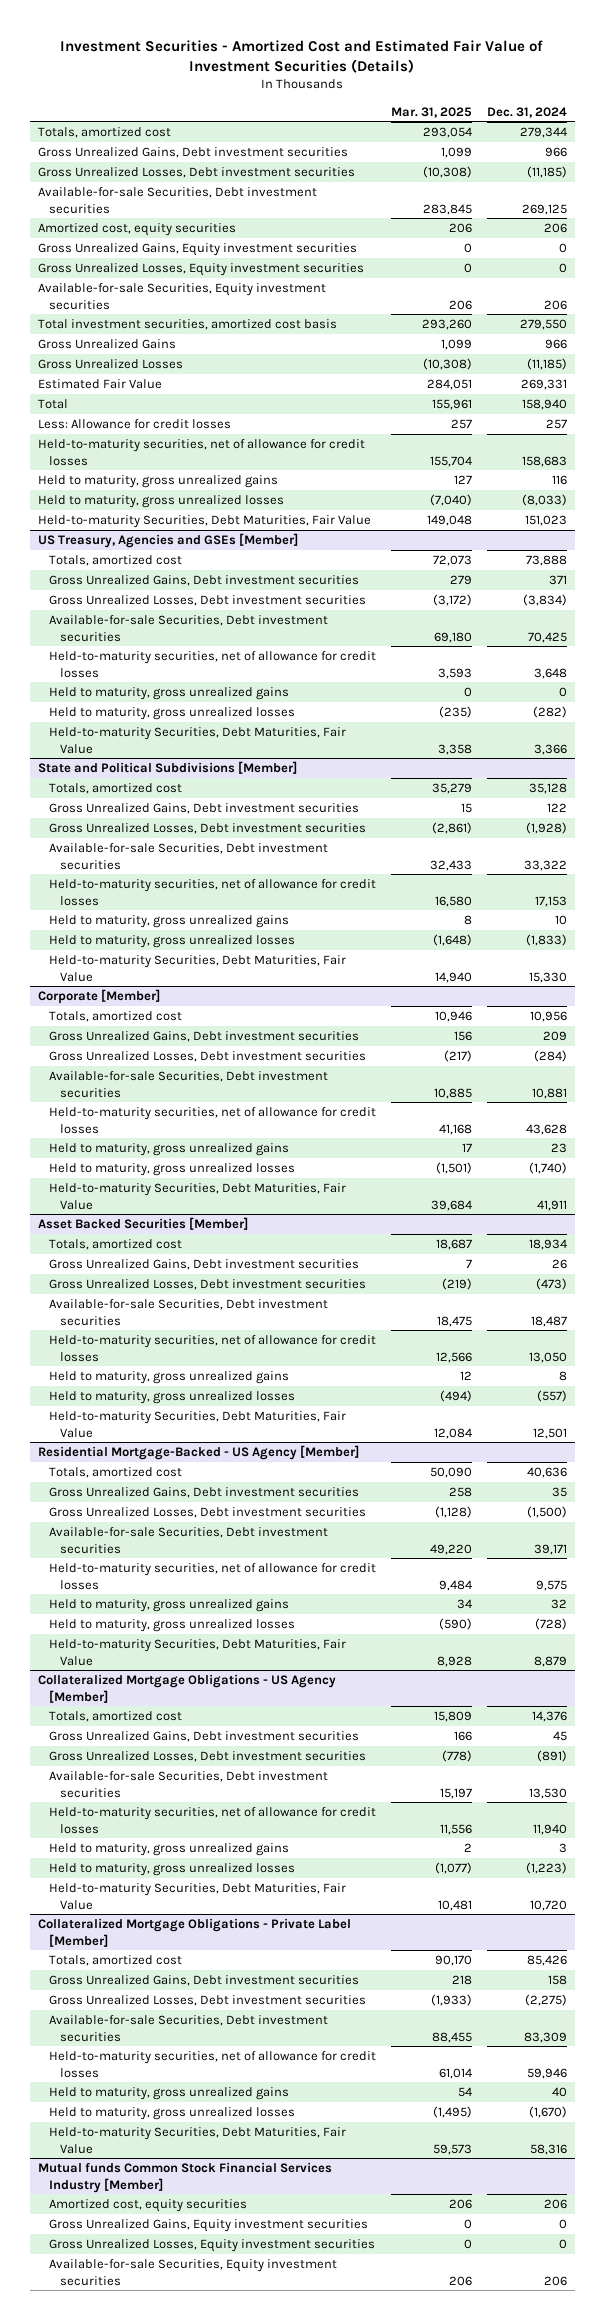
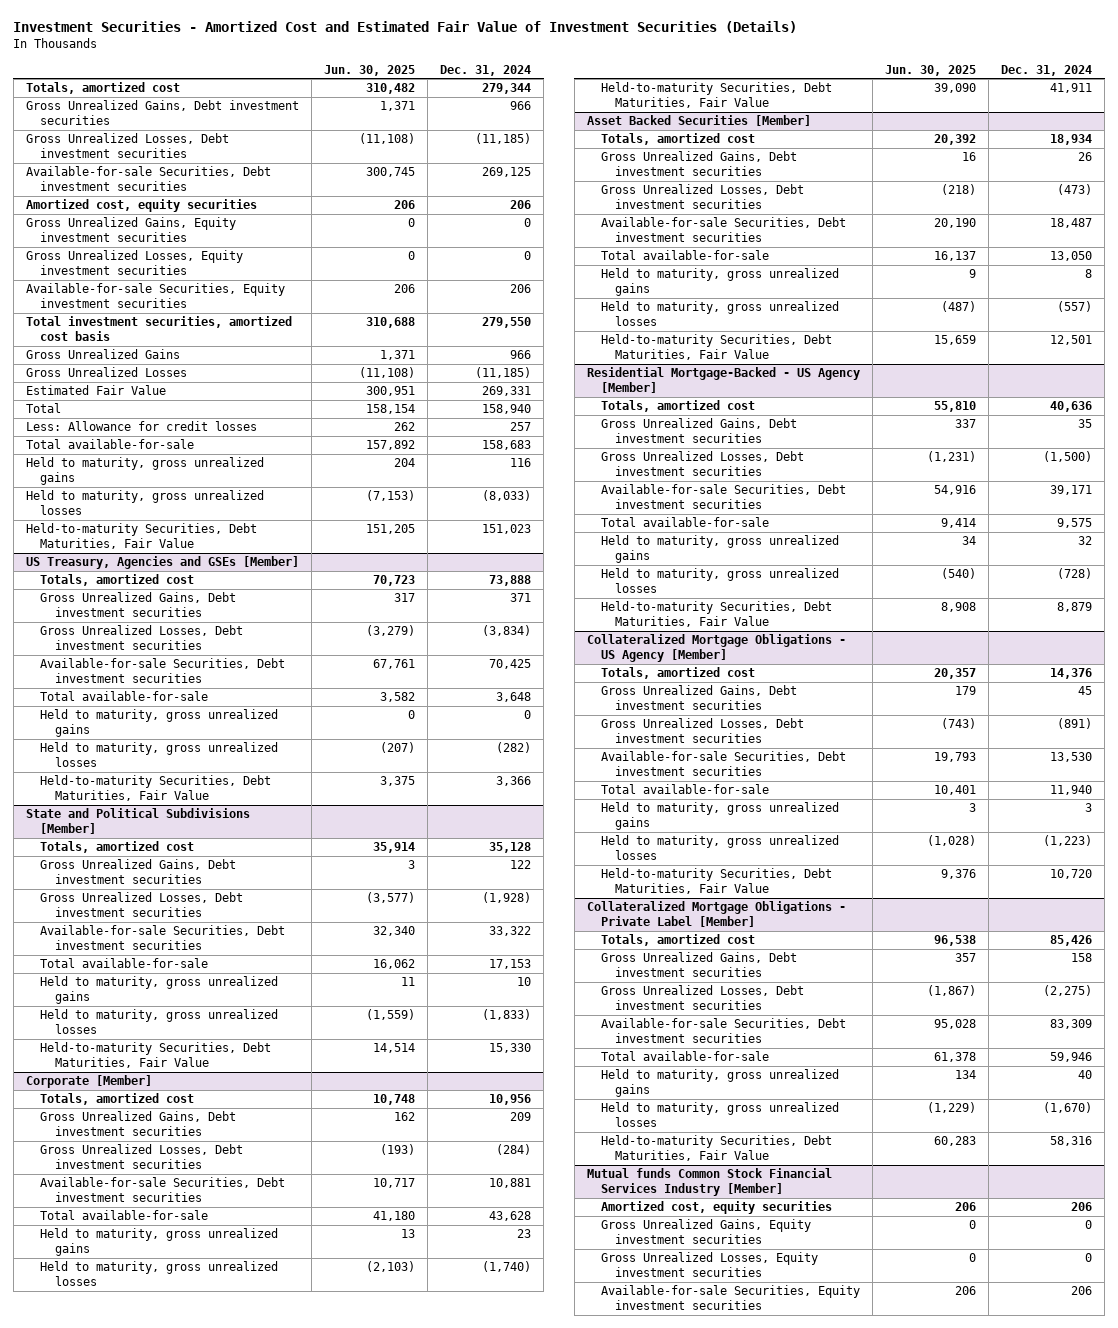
[391,106,473,118] Mar. 31, 2025 -> none
none -> [324,64,416,76] Jun. 30, 2025
[37,438,365,466] Held-to-maturity securities, net of allowance for credit losses -> [25,439,194,450] Total available-for-sale
[49,650,377,678] Held-to-maturity securities, net of allowance for credit losses -> [40,691,209,702] Total available-for-sale
[49,878,377,906] Held-to-maturity securities, net of allowance for credit losses -> [40,958,209,969] Total available-for-sale
[49,1106,377,1134] Held-to-maturity securities, net of allowance for credit losses -> [40,1210,209,1221] Total available-for-sale
[49,1334,377,1362] Held-to-maturity securities, net of allowance for credit losses -> [600,250,769,261] Total available-for-sale
[49,1562,377,1590] Held-to-maturity securities, net of allowance for credit losses -> [600,517,769,528] Total available-for-sale
[49,1806,377,1834] Held-to-maturity securities, net of allowance for credit losses -> [600,784,769,795] Total available-for-sale
[49,2050,377,2078] Held-to-maturity securities, net of allowance for credit losses -> [600,1051,769,1062] Total available-for-sale

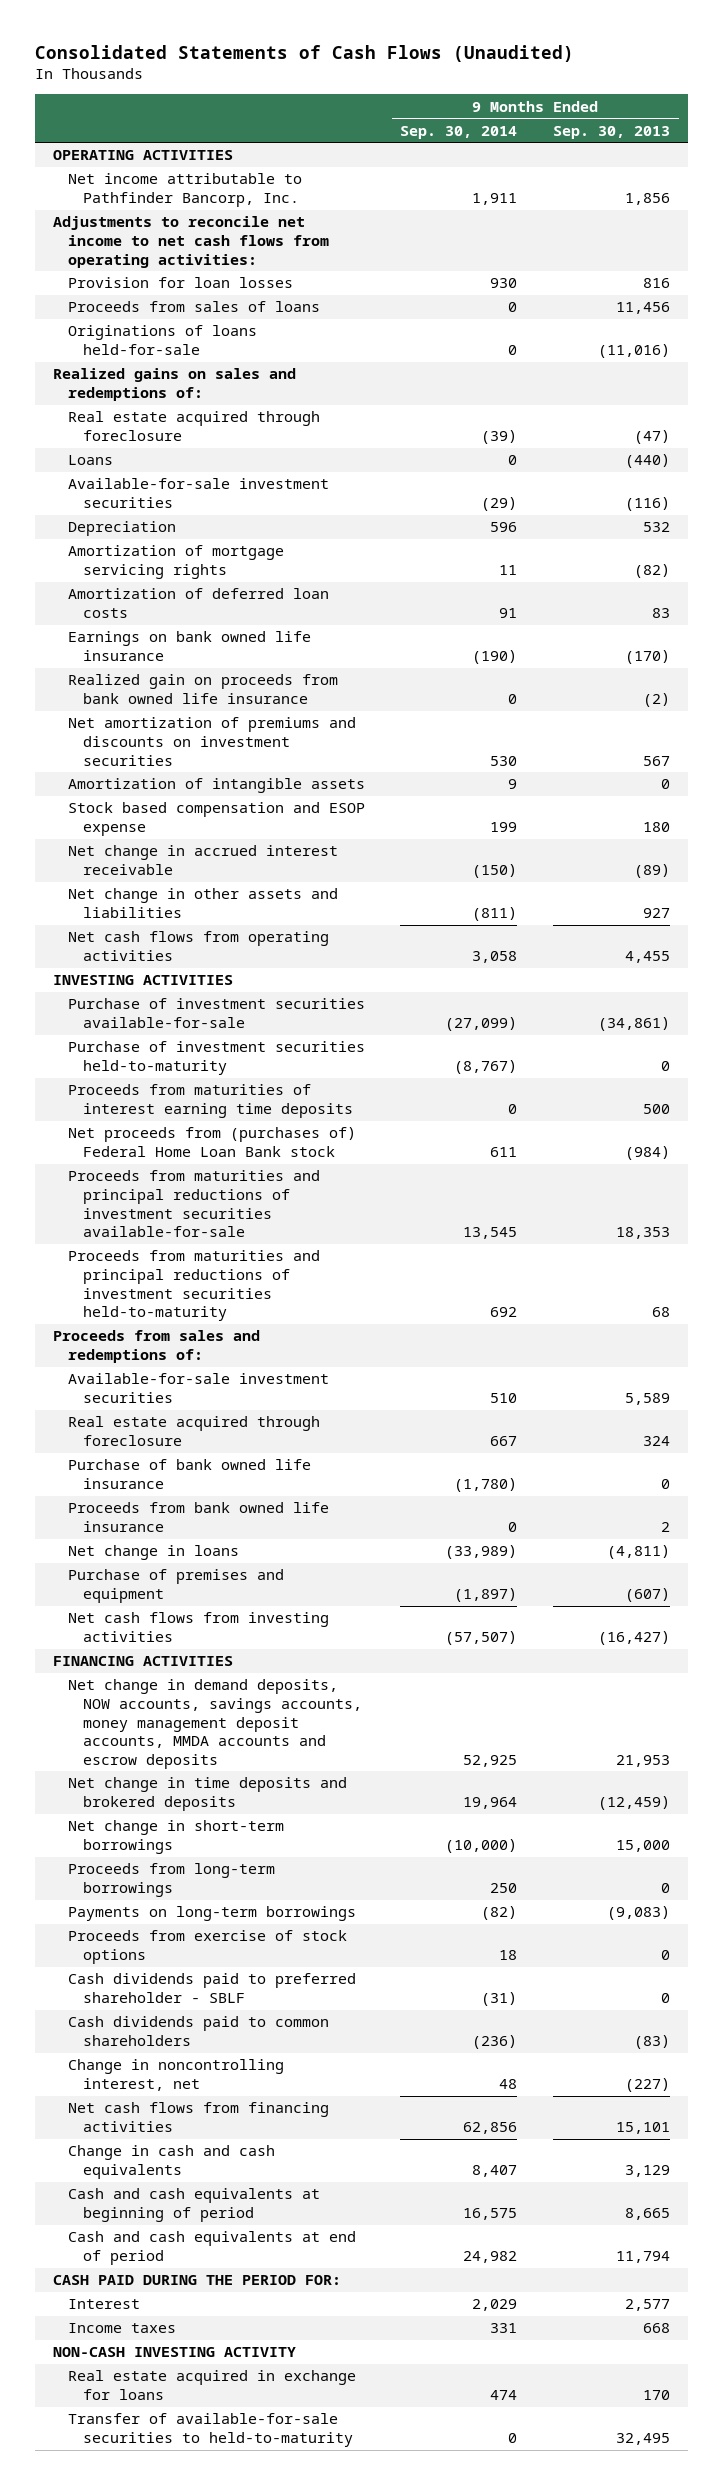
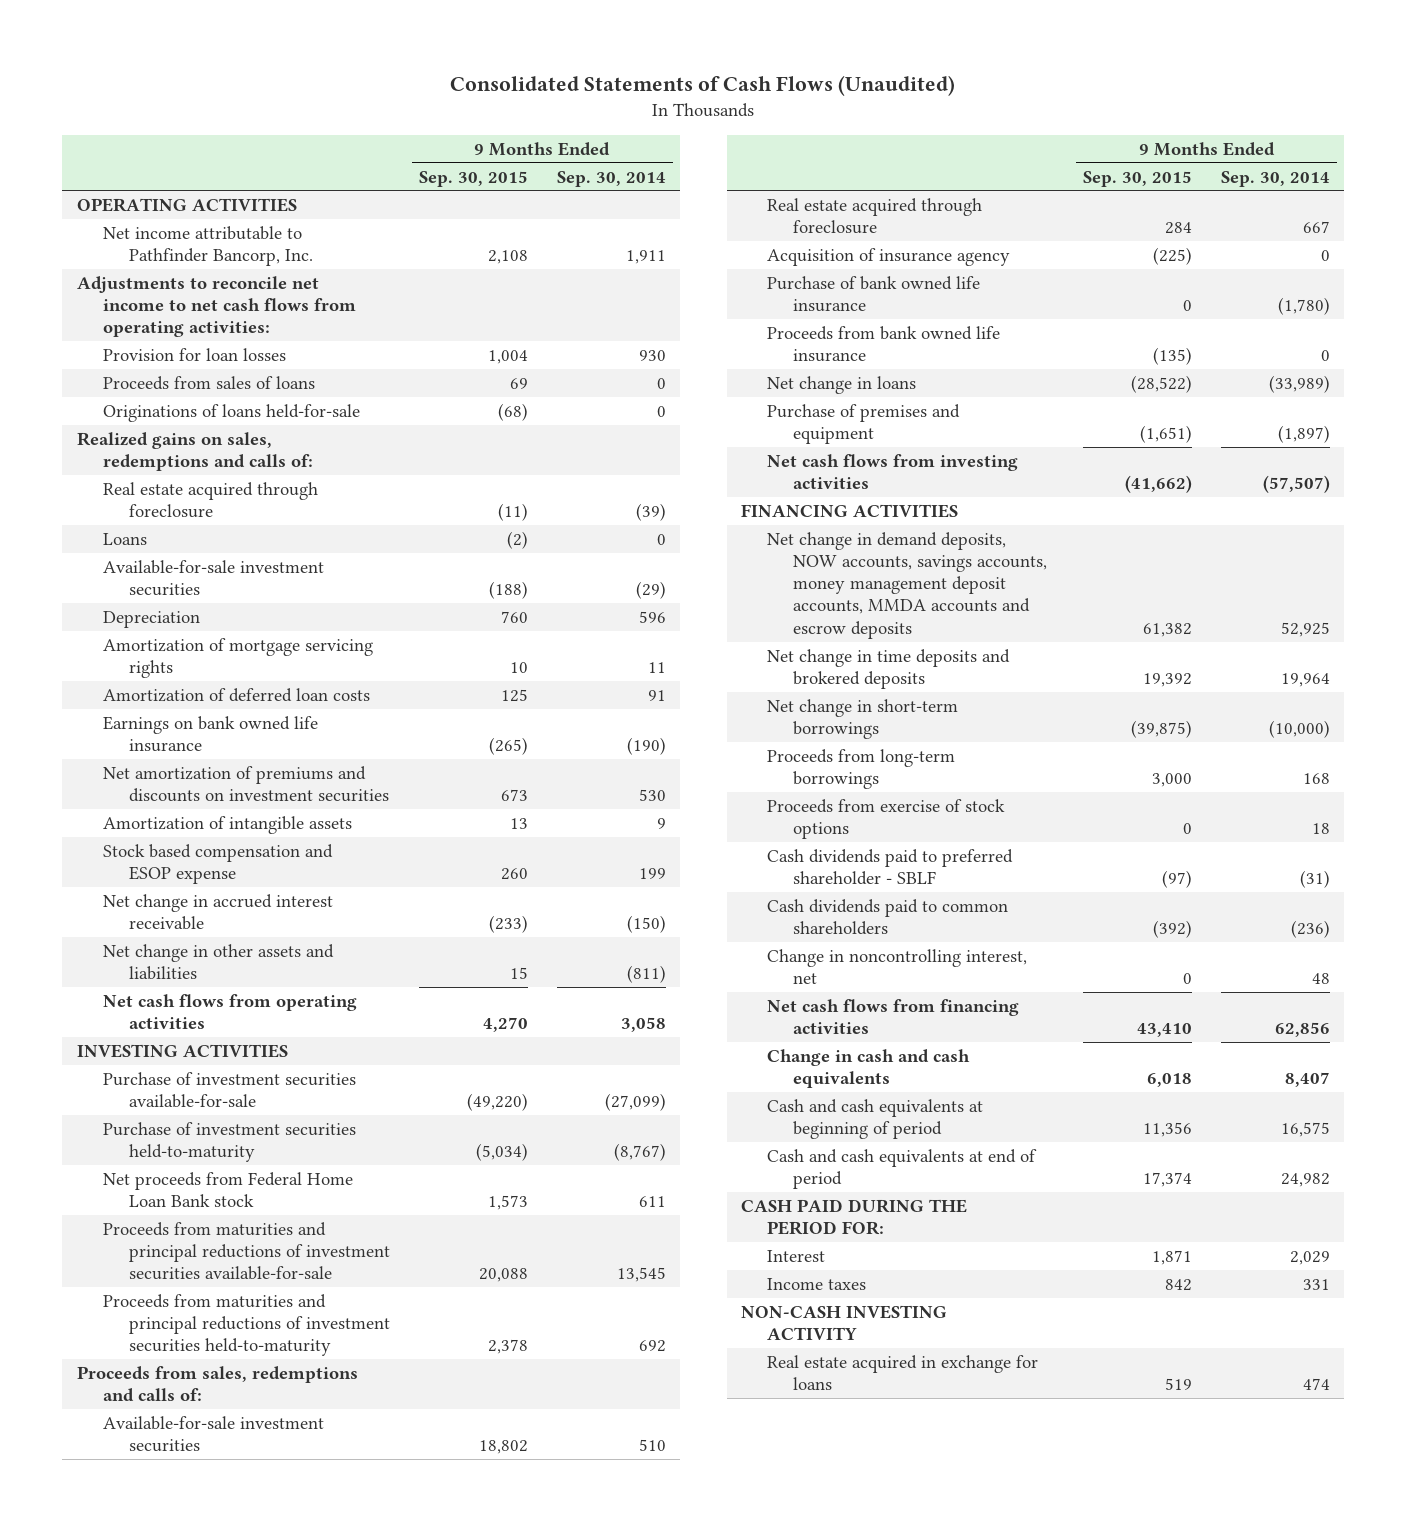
[552,125,670,139] Sep. 30, 2013 -> none
none -> [418,170,528,187] Sep. 30, 2015
[52,368,296,402] Realized gains on sales and redemptions of: -> [76,431,313,472] Realized gains on sales, redemptions and calls of:
[67,674,338,705] Realized gain on proceeds from bank owned life insurance -> none
[67,1084,353,1119] Proceeds from maturities of interest earning time deposits -> none
[67,1127,356,1158] Net proceeds from (purchases of) Federal Home Loan Bank stock -> [102,1171,353,1208] Net proceeds from Federal Home Loan Bank stock
[52,1330,260,1364] Proceeds from sales and redemptions of: -> [76,1365,358,1403] Proceeds from sales, redemptions and calls of:
none -> [767,247,1011,266] Acquisition of insurance agency
[67,1906,356,1922] Payments on long-term borrowings -> none
[490,1883,518,1894] 250 -> [1302,773,1330,785] 168
[67,2413,353,2448] Transfer of available-for-sale securities to held-to-maturity -> none

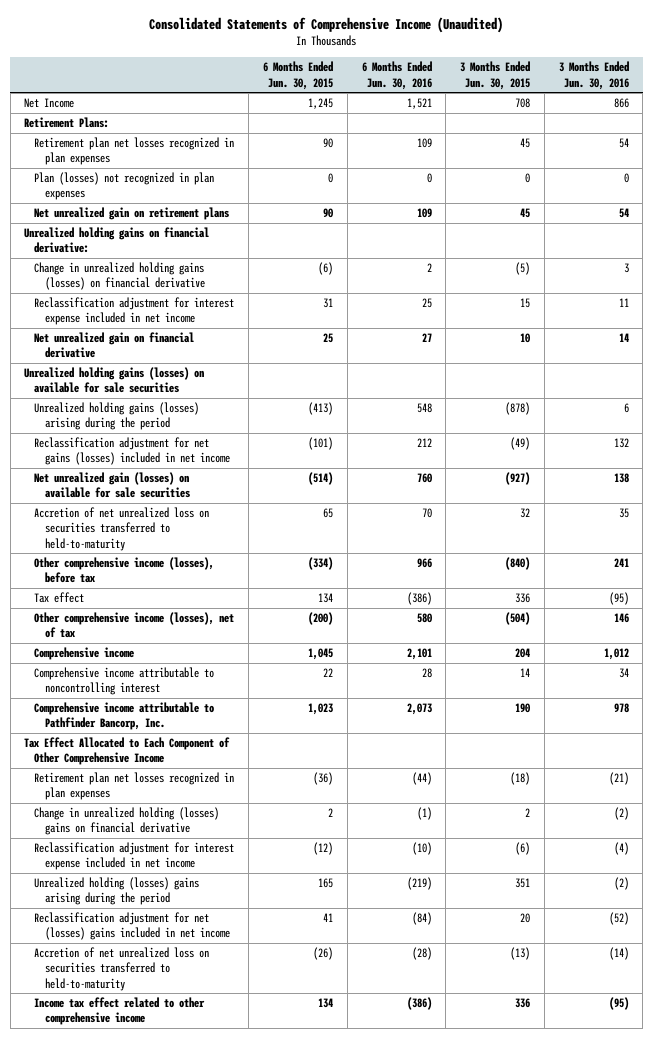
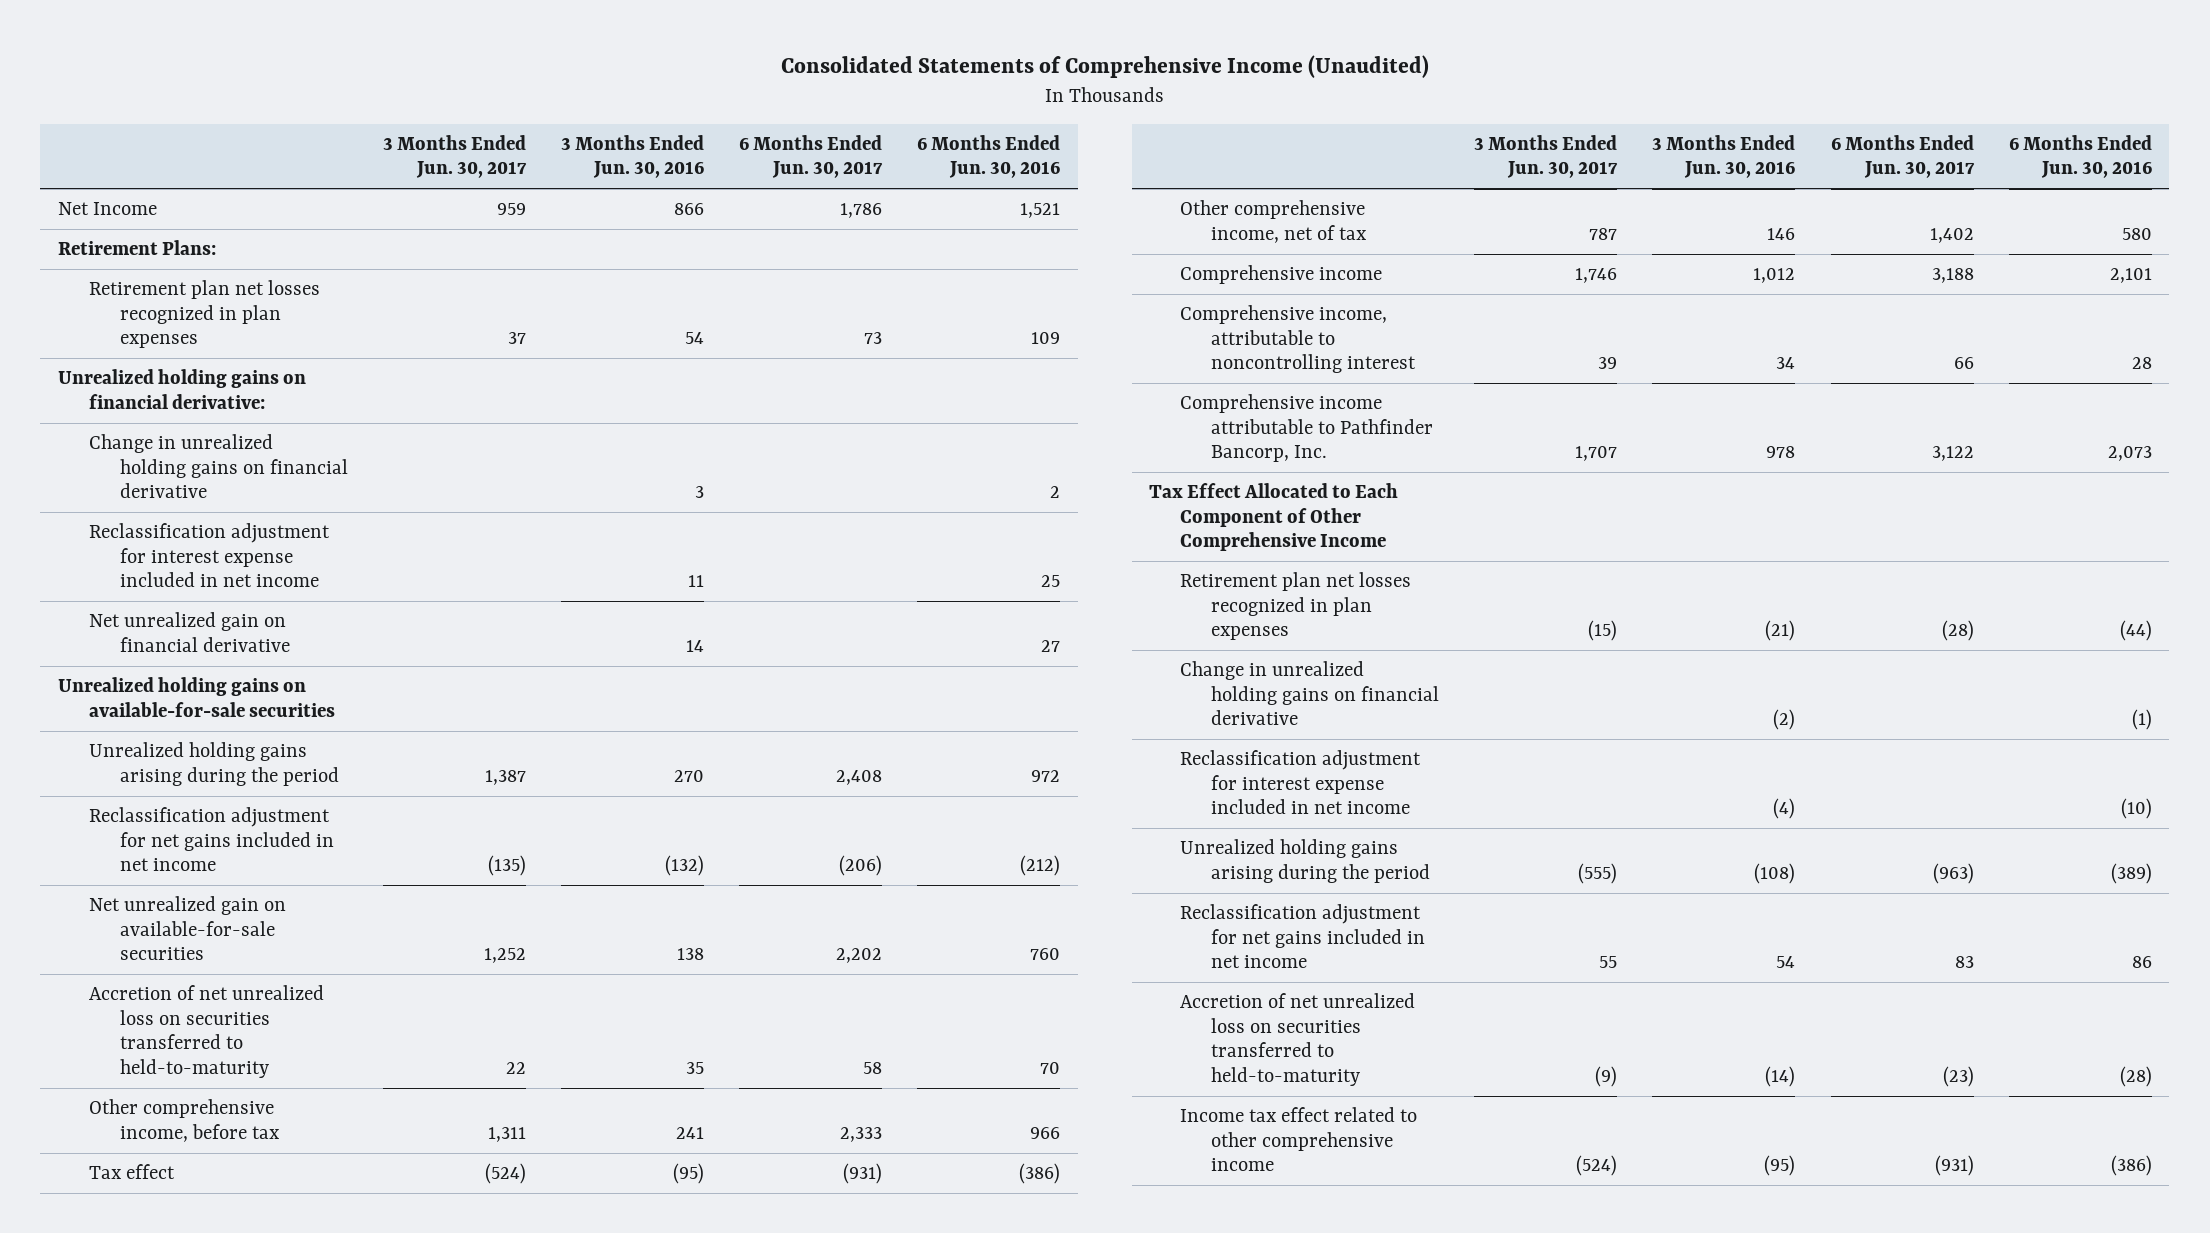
[263,61,334,90] 6 Months Ended Jun. 30, 2015 -> none
[460,61,531,90] 3 Months Ended Jun. 30, 2015 -> none
none -> [382,134,527,179] 3 Months Ended Jun. 30, 2017
none -> [739,134,884,179] 6 Months Ended Jun. 30, 2017
[34,172,215,201] Plan (losses) not recognized in plan expenses -> none
[34,207,230,221] Net unrealized gain on retirement plans -> none
[34,262,205,291] Change in unrealized holding gains (losses) on financial derivative -> [88,434,348,499] Change in unrealized holding gains on financial derivative
[24,367,205,394] Unrealized holding gains (losses) on available for sale securities -> [57,677,335,717] Unrealized holding gains on available-for-sale securities
[34,402,200,431] Unrealized holding gains (losses) arising during the period -> [88,742,339,786] Unrealized holding gains arising during the period
[416,403,432,414] 548 -> [1031,769,1061,782] 972
[623,403,629,414] 6 -> [674,769,705,782] 270
[34,437,230,466] Reclassification adjustment for net gains (losses) included in net income -> [88,807,334,872] Reclassification adjustment for net gains included in net income
[416,438,432,448] 212 -> [1020,855,1061,877] (212)
[613,438,629,449] 132 -> [665,855,705,877] (132)
[34,472,190,499] Net unrealized gain (losses) on available for sale securities -> [88,896,286,961] Net unrealized gain on available-for-sale securities
[34,557,215,584] Other comprehensive income (losses), before tax -> [88,1099,279,1142] Other comprehensive income, before tax
[34,612,235,639] Other comprehensive income (losses), net of tax -> [1180,200,1366,243] Other comprehensive income, net of tax
[34,667,215,696] Comprehensive income attributable to noncontrolling interest -> [1180,305,1416,374] Comprehensive income, attributable to noncontrolling interest
[34,807,220,836] Change in unrealized holding (losses) gains on financial derivative -> [1180,661,1439,726] Change in unrealized holding gains on financial derivative
[34,877,200,906] Unrealized holding (losses) gains arising during the period -> [1180,839,1430,883] Unrealized holding gains arising during the period
[406,877,432,891] (219) -> [2110,862,2152,884] (389)
[613,877,629,891] (2) -> [1754,862,1796,884] (108)
[34,912,230,941] Reclassification adjustment for net (losses) gains included in net income -> [1180,904,1425,969] Reclassification adjustment for net gains included in net income
[411,912,432,926] (84) -> [2131,956,2152,969] 86
[608,912,629,926] (52) -> [1776,956,1796,969] 54

